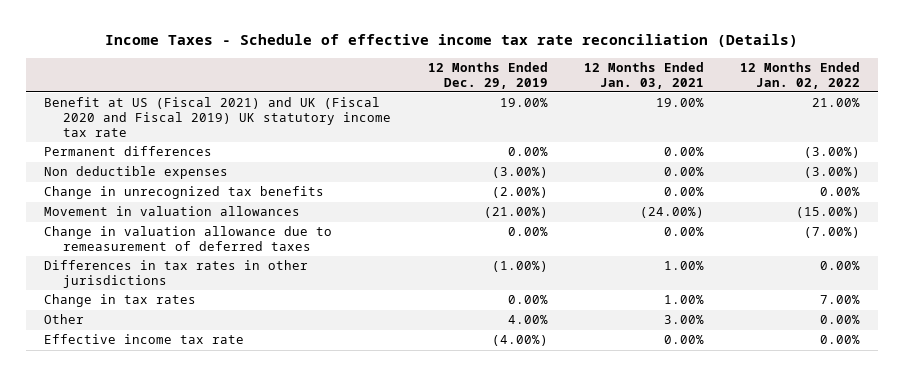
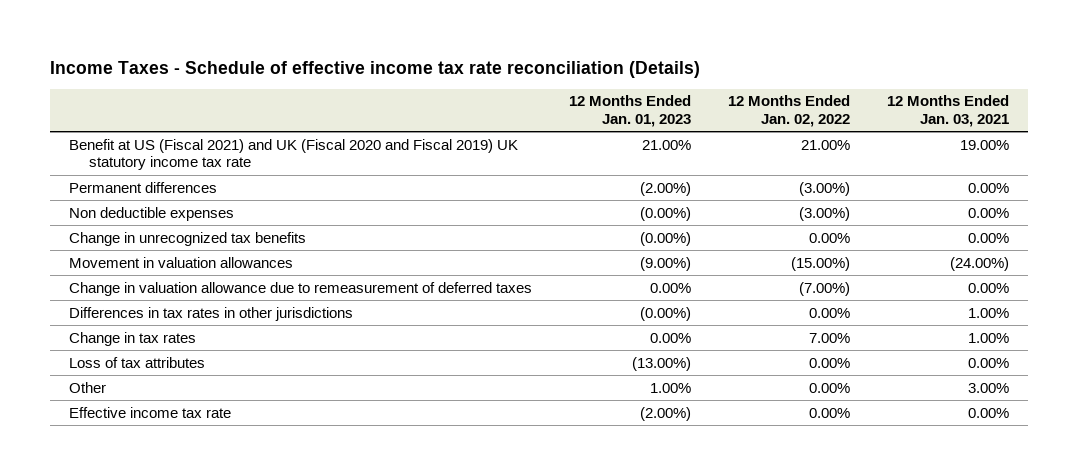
[427,61,548,89] 12 Months Ended Dec. 29, 2019 -> none
none -> [568,95,691,128] 12 Months Ended Jan. 01, 2023
none -> [68,356,205,368] Loss of tax attributes

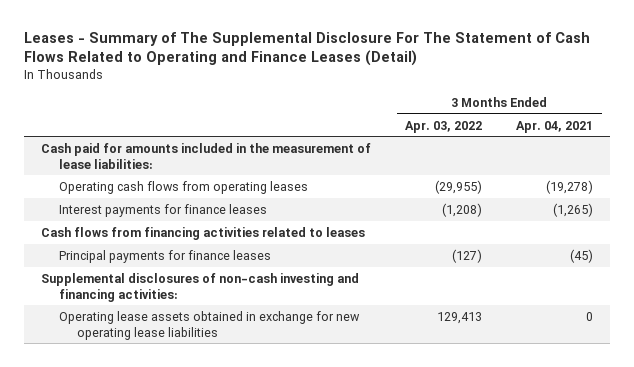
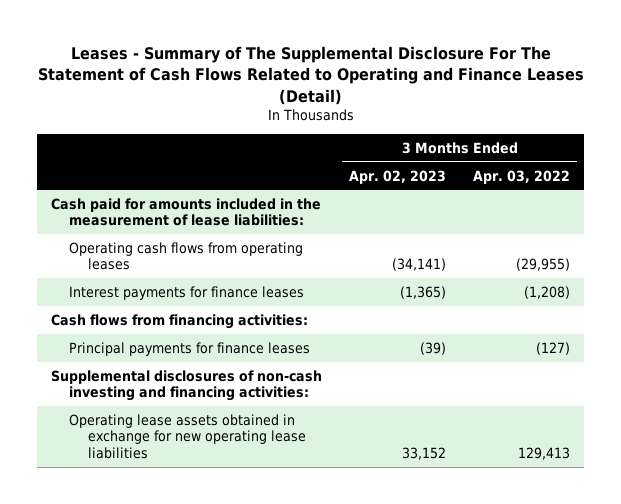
[516,120,594,133] Apr. 04, 2021 -> none
none -> [349,169,447,184] Apr. 02, 2023
[40,226,365,240] Cash flows from financing activities related to leases -> [50,313,308,329] Cash flows from financing activities:

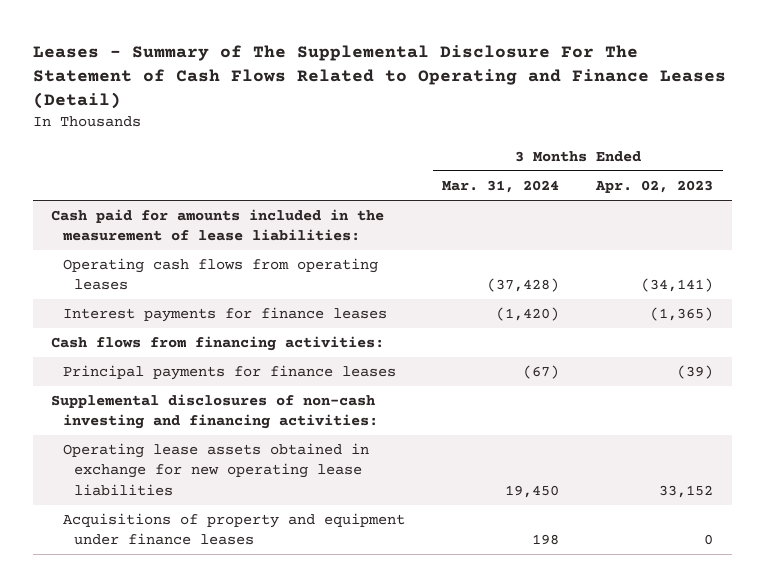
[473,169,571,184] Apr. 03, 2022 -> none
none -> [442,180,560,194] Mar. 31, 2024
none -> [62,513,405,546] Acquisitions of property and equipment under finance leases

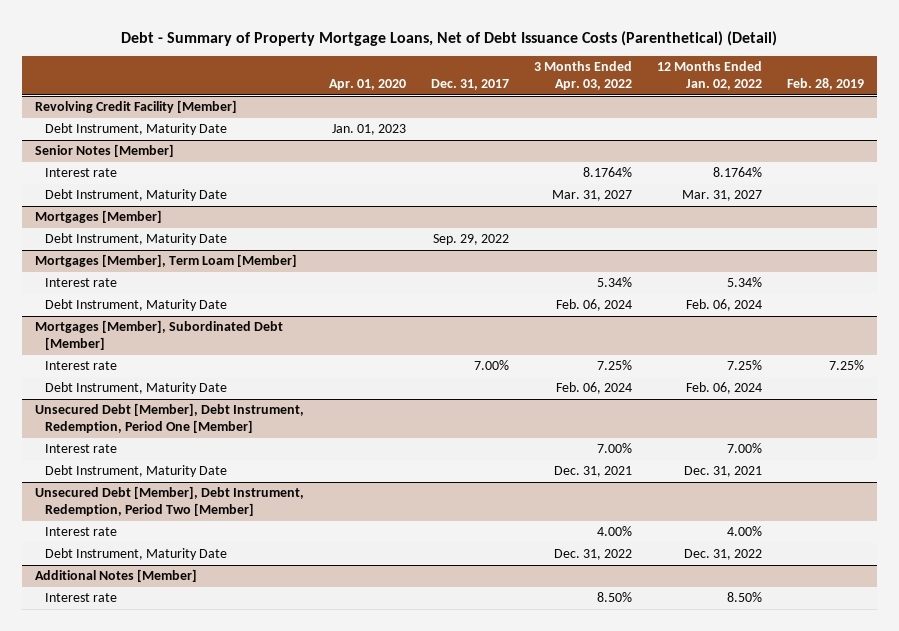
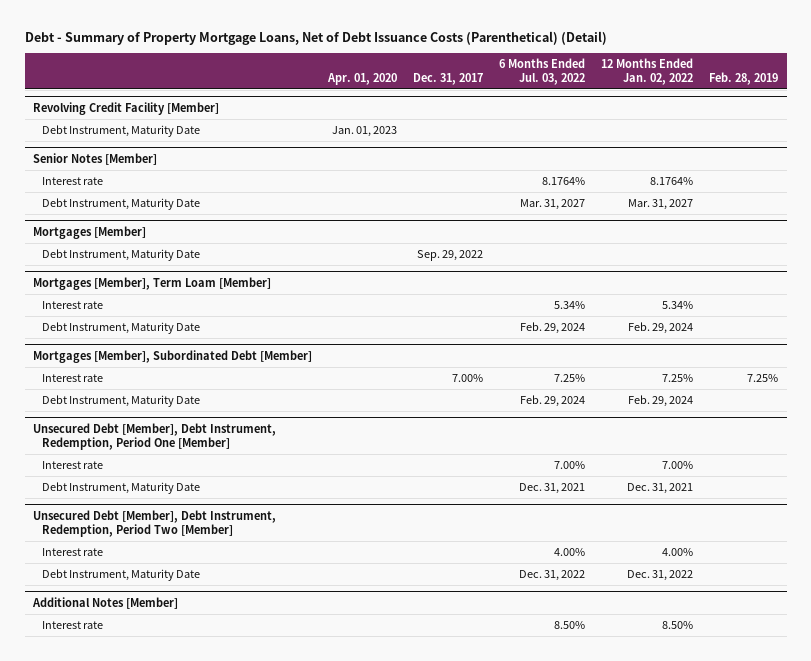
[533,61,632,90] 3 Months Ended Apr. 03, 2022 -> none
none -> [499,57,586,85] 6 Months Ended Jul. 03, 2022
[685,299,762,312] Feb. 06, 2024 -> [628,321,694,334] Feb. 29, 2024
[685,382,762,395] Feb. 06, 2024 -> [628,394,694,407] Feb. 29, 2024

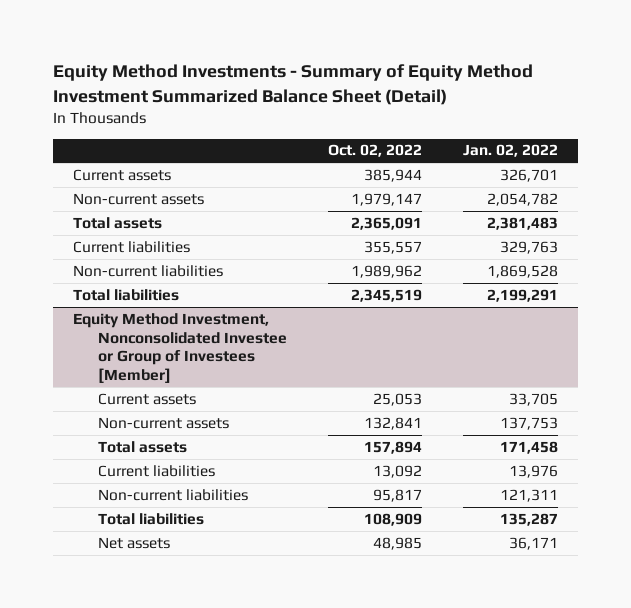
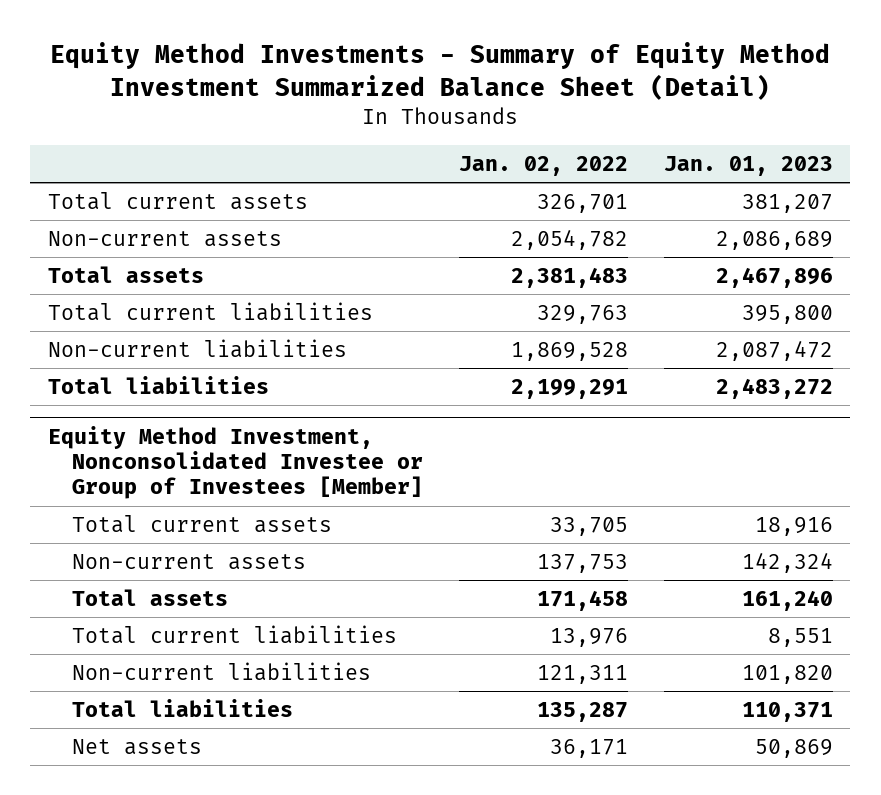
[328,144,423,158] Oct. 02, 2022 -> none
none -> [663,156,833,177] Jan. 01, 2023
[73,168,172,181] Current assets -> [48,191,309,210] Total current assets
[73,240,191,253] Current liabilities -> [48,301,374,321] Total current liabilities
[98,392,197,405] Current assets -> [71,514,332,533] Total current assets
[98,464,216,477] Current liabilities -> [71,624,397,644] Total current liabilities

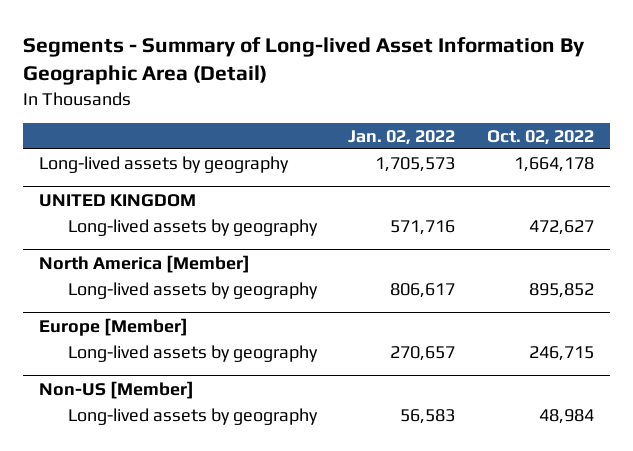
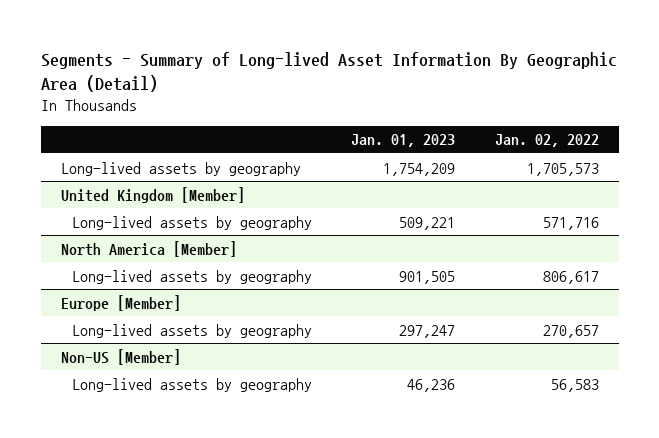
[487,129,595,145] Oct. 02, 2022 -> none
none -> [351,134,456,148] Jan. 01, 2023
[39,193,197,207] UNITED KINGDOM -> [60,186,245,203] United Kingdom [Member]

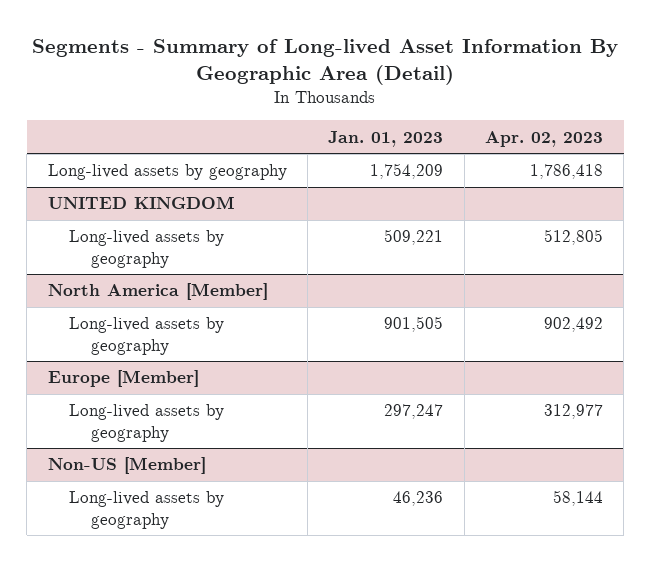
[494,134,599,148] Jan. 02, 2022 -> none
none -> [485,130,604,147] Apr. 02, 2023
[60,186,245,203] United Kingdom [Member] -> [47,196,235,210] UNITED KINGDOM

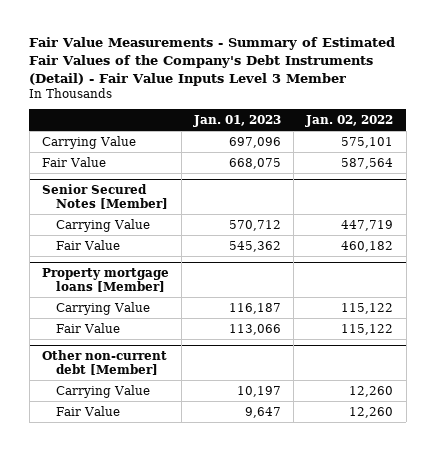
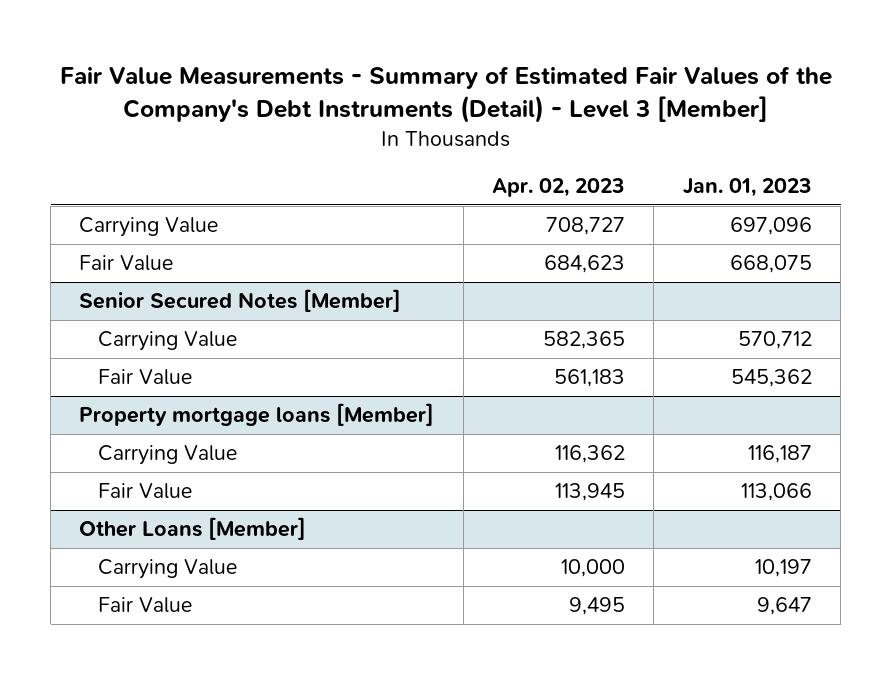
[29,36,396,86] Fair Value Measurements - Summary of Estimated Fair Values of the Company's Debt Instruments (Detail) - Fair Value Inputs Level 3 Member -> [59,65,832,123] Fair Value Measurements - Summary of Estimated Fair Values of the Company's Debt Instruments (Detail) - Level 3 [Member]
[305,115,394,128] Jan. 02, 2022 -> none
none -> [492,178,626,198] Apr. 02, 2023
[41,350,167,375] Other non-current debt [Member] -> [79,517,307,541] Other Loans [Member]

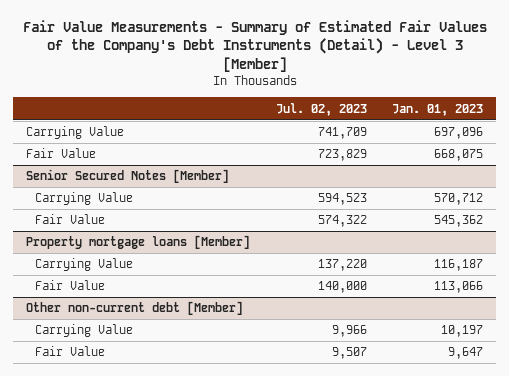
[492,178,626,198] Apr. 02, 2023 -> none
none -> [275,102,367,116] Jul. 02, 2023
[79,517,307,541] Other Loans [Member] -> [25,301,243,316] Other non-current debt [Member]

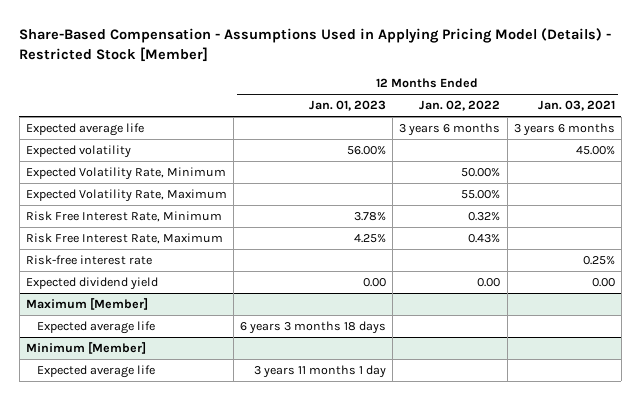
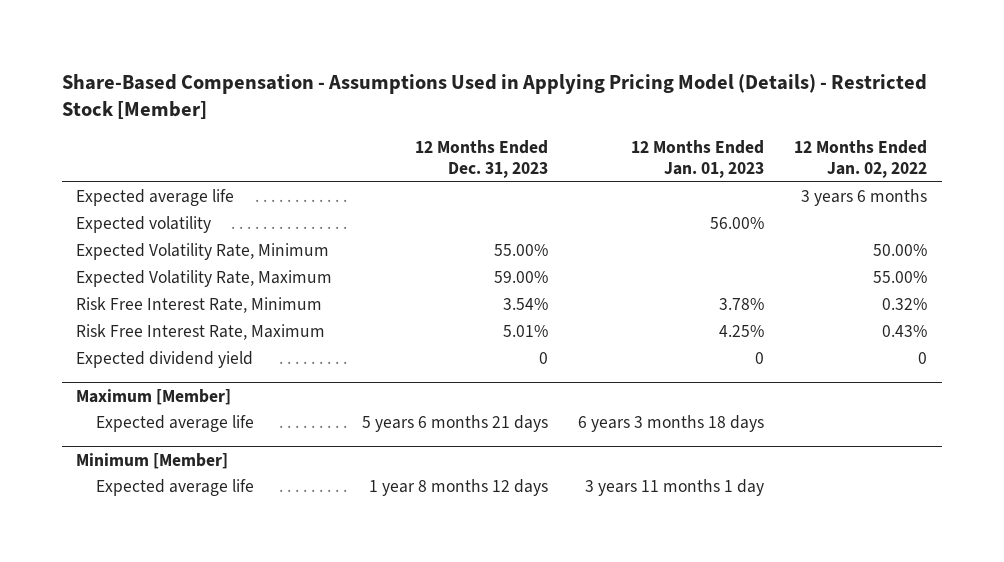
[537,100,615,112] Jan. 03, 2021 -> none
none -> [415,140,549,178] 12 Months Ended Dec. 31, 2023
[26,255,153,266] Risk-free interest rate -> none
[363,278,387,288] 0.00 -> [755,352,765,365] 0
[477,278,501,288] 0.00 -> [918,352,928,365] 0

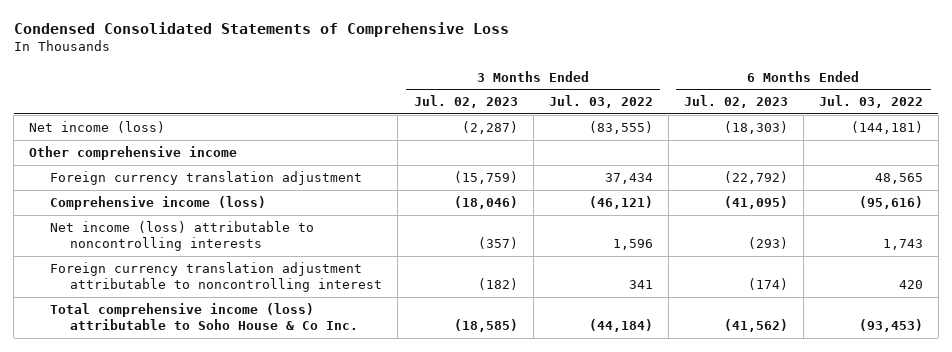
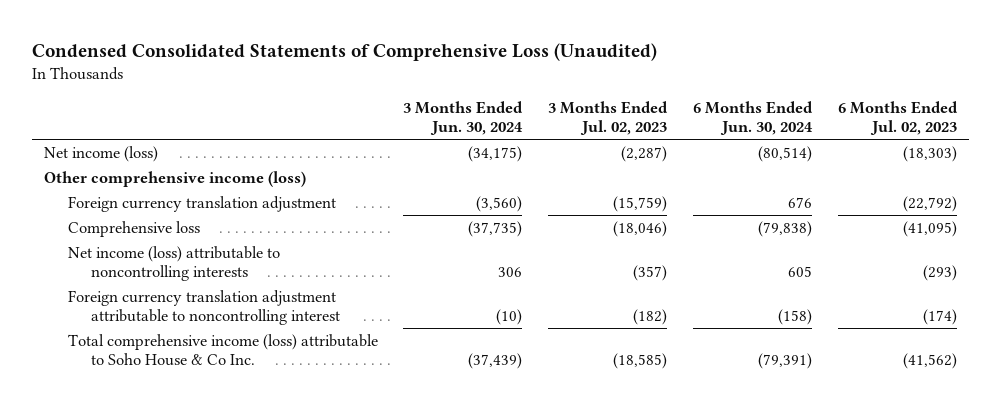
[13,21,509,37] Condensed Consolidated Statements of Comprehensive Loss -> [31,42,657,61] Condensed Consolidated Statements of Comprehensive Loss (Unaudited)
[548,95,653,109] Jul. 03, 2022 -> none
[818,95,923,109] Jul. 03, 2022 -> none
none -> [403,101,524,136] 3 Months Ended Jun. 30, 2024
none -> [692,101,813,136] 6 Months Ended Jun. 30, 2024
[29,146,238,161] Other comprehensive income -> [44,170,307,187] Other comprehensive income (loss)
[49,196,266,211] Comprehensive income (loss) -> [67,220,200,237] Comprehensive loss

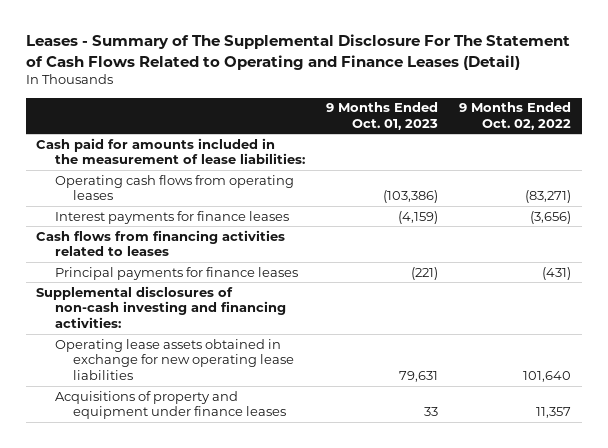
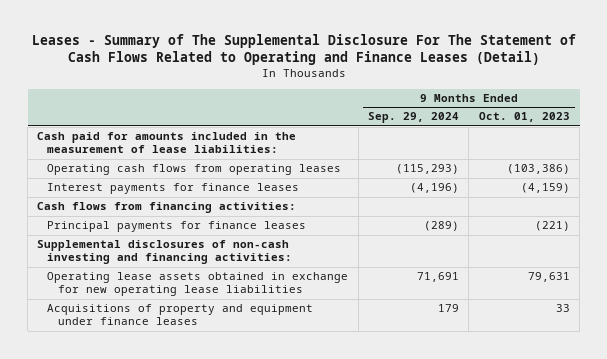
[459,102,572,131] 9 Months Ended Oct. 02, 2022 -> none
none -> [368,112,460,124] Sep. 29, 2024
[36,229,286,257] Cash flows from financing activities related to leases -> [37,202,297,214] Cash flows from financing activities:

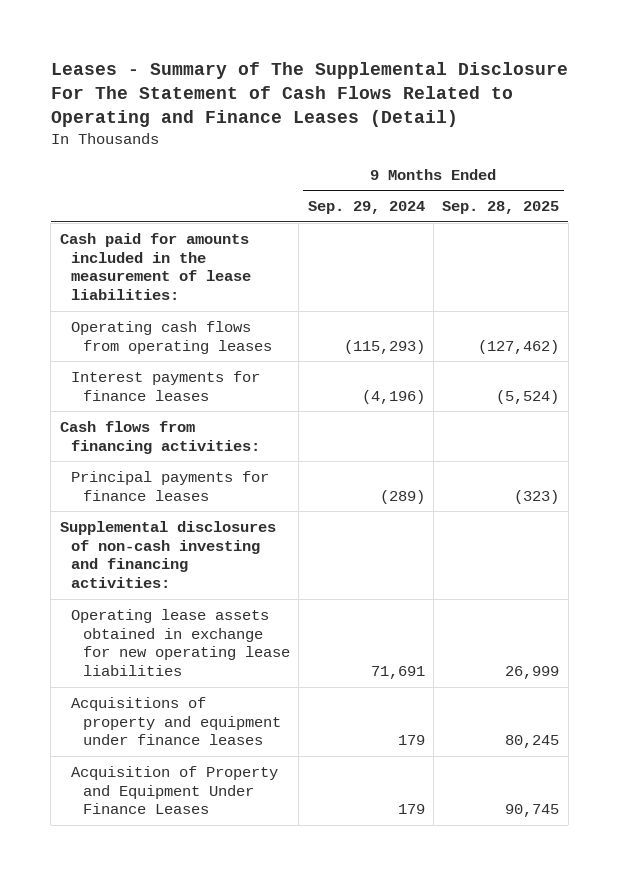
[478,112,570,123] Oct. 01, 2023 -> none
none -> [442,201,560,215] Sep. 28, 2025
none -> [71,765,279,815] Acquisition of Property and Equipment Under Finance Leases

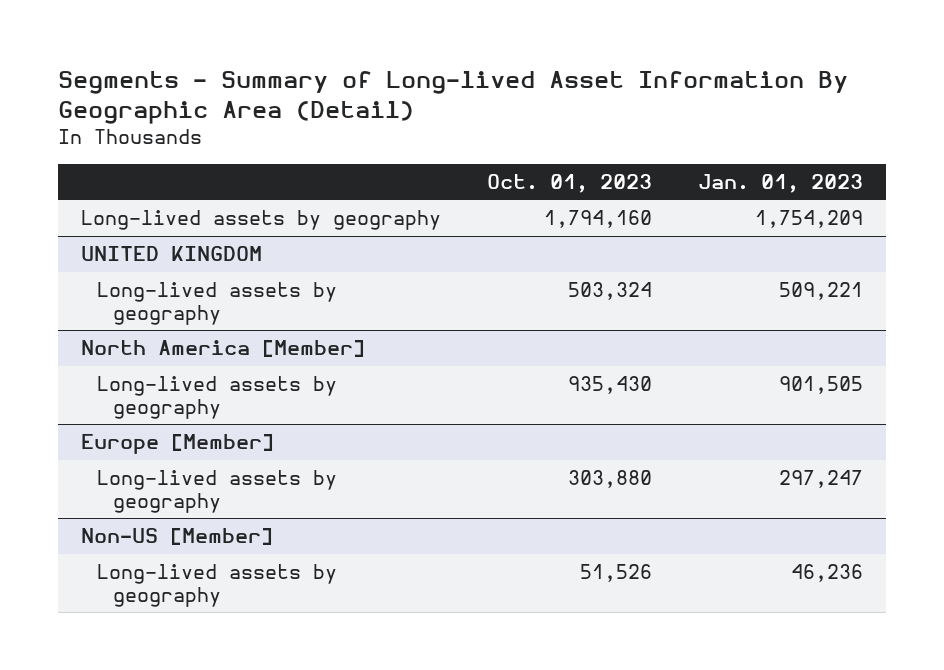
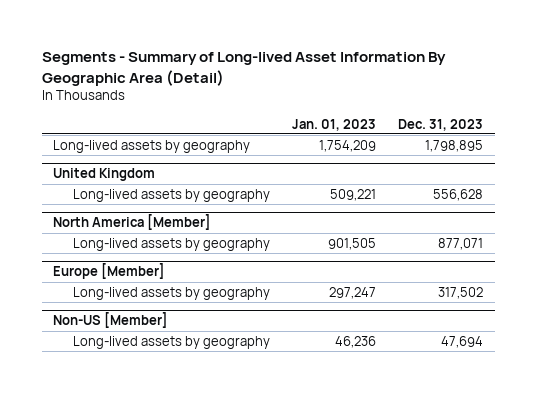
[487,173,653,193] Oct. 01, 2023 -> none
none -> [398,118,484,131] Dec. 31, 2023
[80,246,262,262] UNITED KINGDOM -> [52,168,155,182] United Kingdom

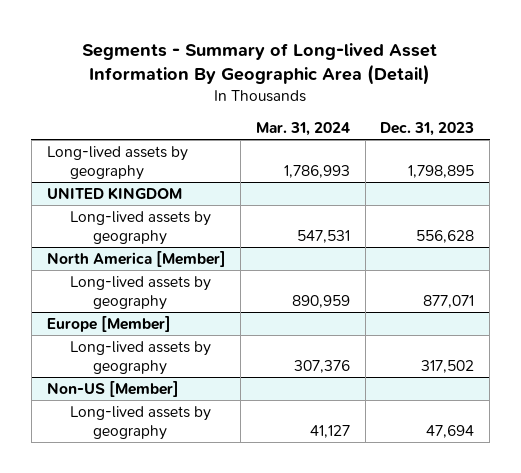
[292,118,377,131] Jan. 01, 2023 -> none
none -> [255,122,350,137] Mar. 31, 2024
[52,168,155,182] United Kingdom -> [46,186,182,200] UNITED KINGDOM

